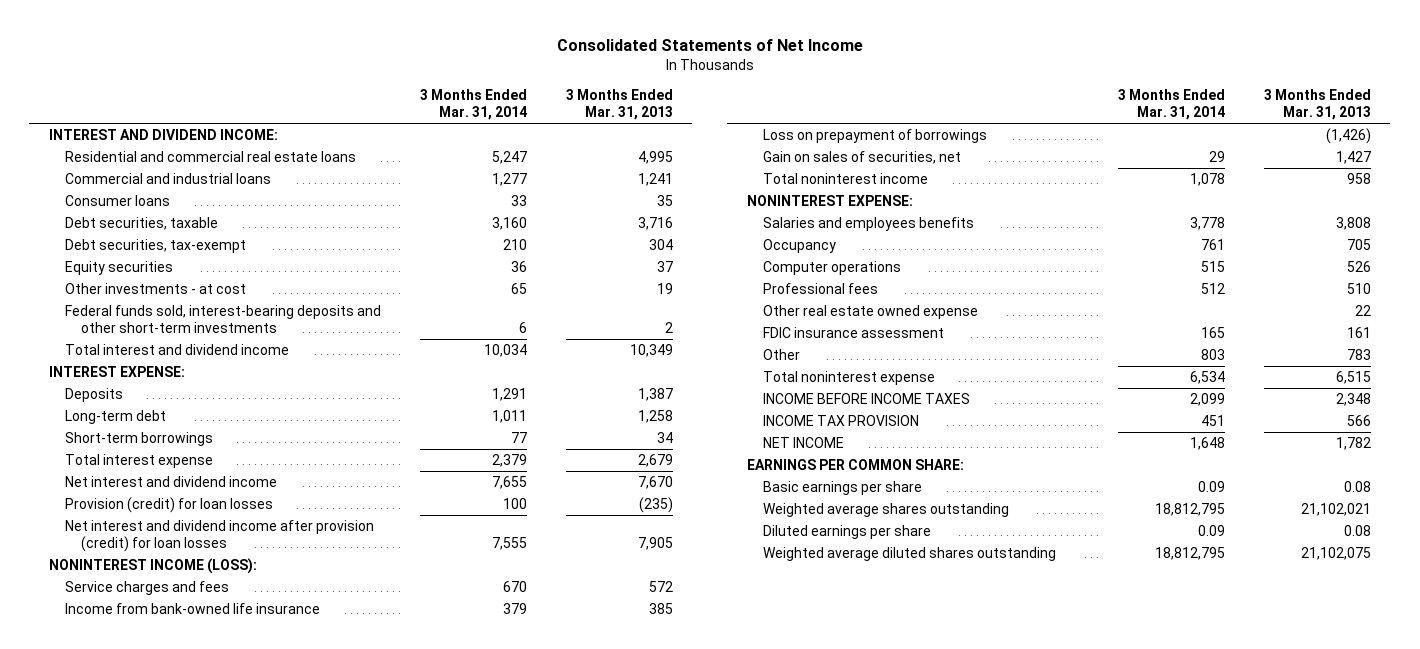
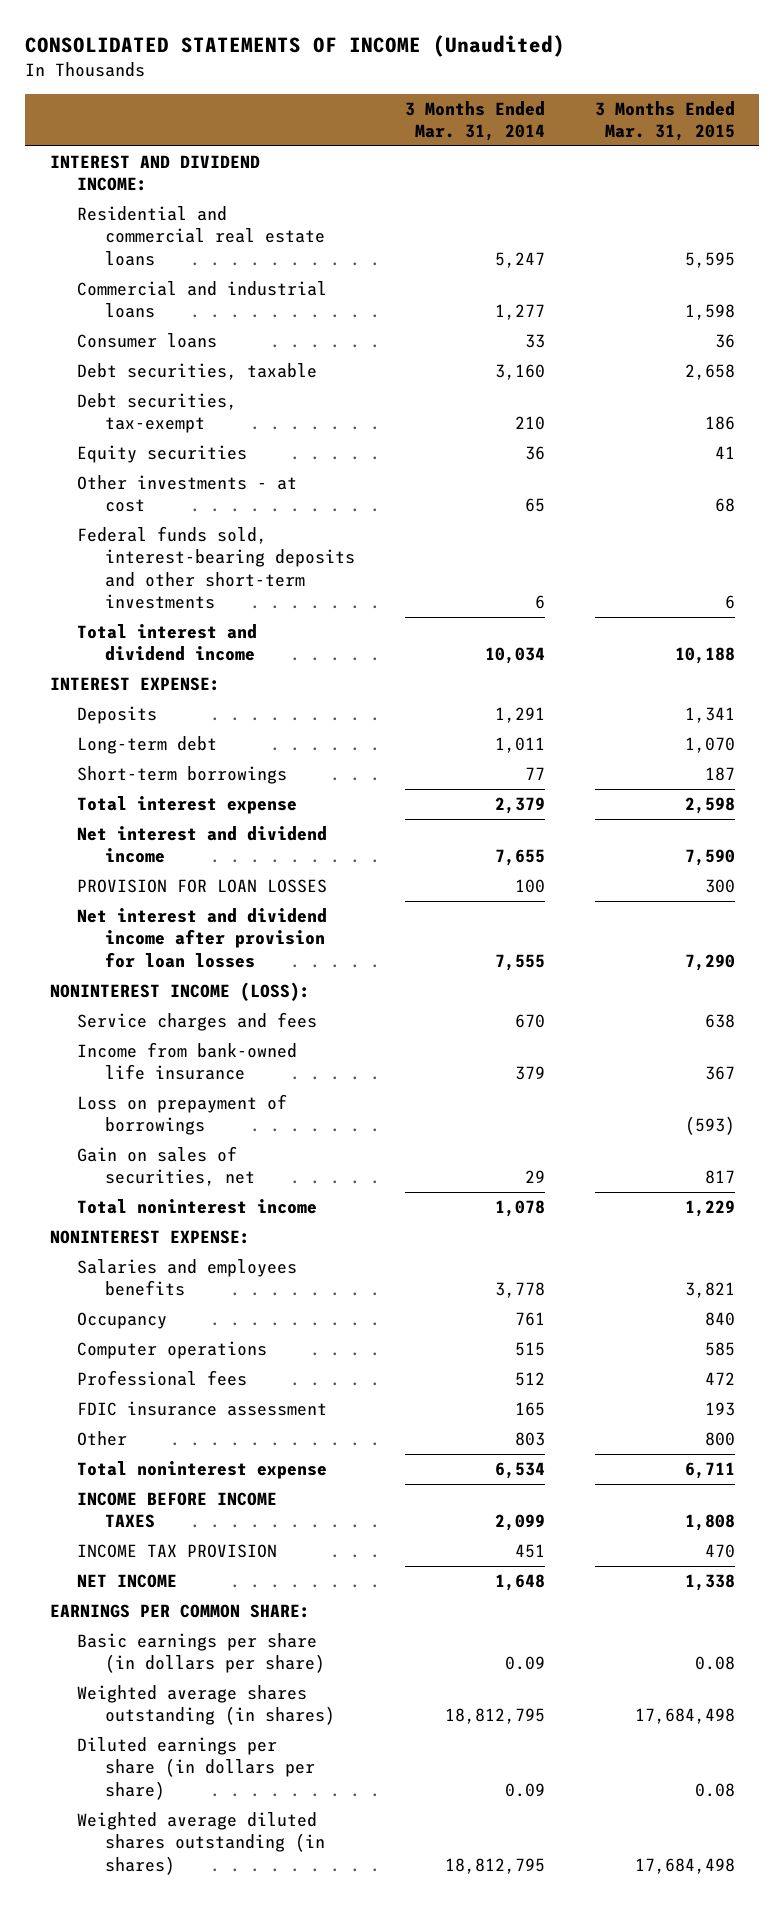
[556,39,863,52] Consolidated Statements of Net Income -> [24,35,565,58] CONSOLIDATED STATEMENTS OF INCOME (Unaudited)
[565,89,673,121] 3 Months Ended Mar. 31, 2013 -> none
none -> [594,100,735,142] 3 Months Ended Mar. 31, 2015
[65,497,274,514] Provision (credit) for loan losses -> [77,879,328,894] PROVISION FOR LOAN LOSSES
[65,520,375,553] Net interest and dividend income after provision (credit) for loan losses -> [77,908,328,968] Net interest and dividend income after provision for loan losses
[763,305,979,320] Other real estate owned expense -> none
[763,481,923,496] Basic earnings per share -> [77,1633,325,1674] Basic earnings per share (in dollars per share)
[763,503,1010,518] Weighted average shares outstanding -> [77,1685,335,1726] Weighted average shares outstanding (in shares)
[763,525,932,540] Diluted earnings per share -> [77,1737,315,1800] Diluted earnings per share (in dollars per share)
[763,547,1057,562] Weighted average diluted shares outstanding -> [77,1812,325,1875] Weighted average diluted shares outstanding (in shares)

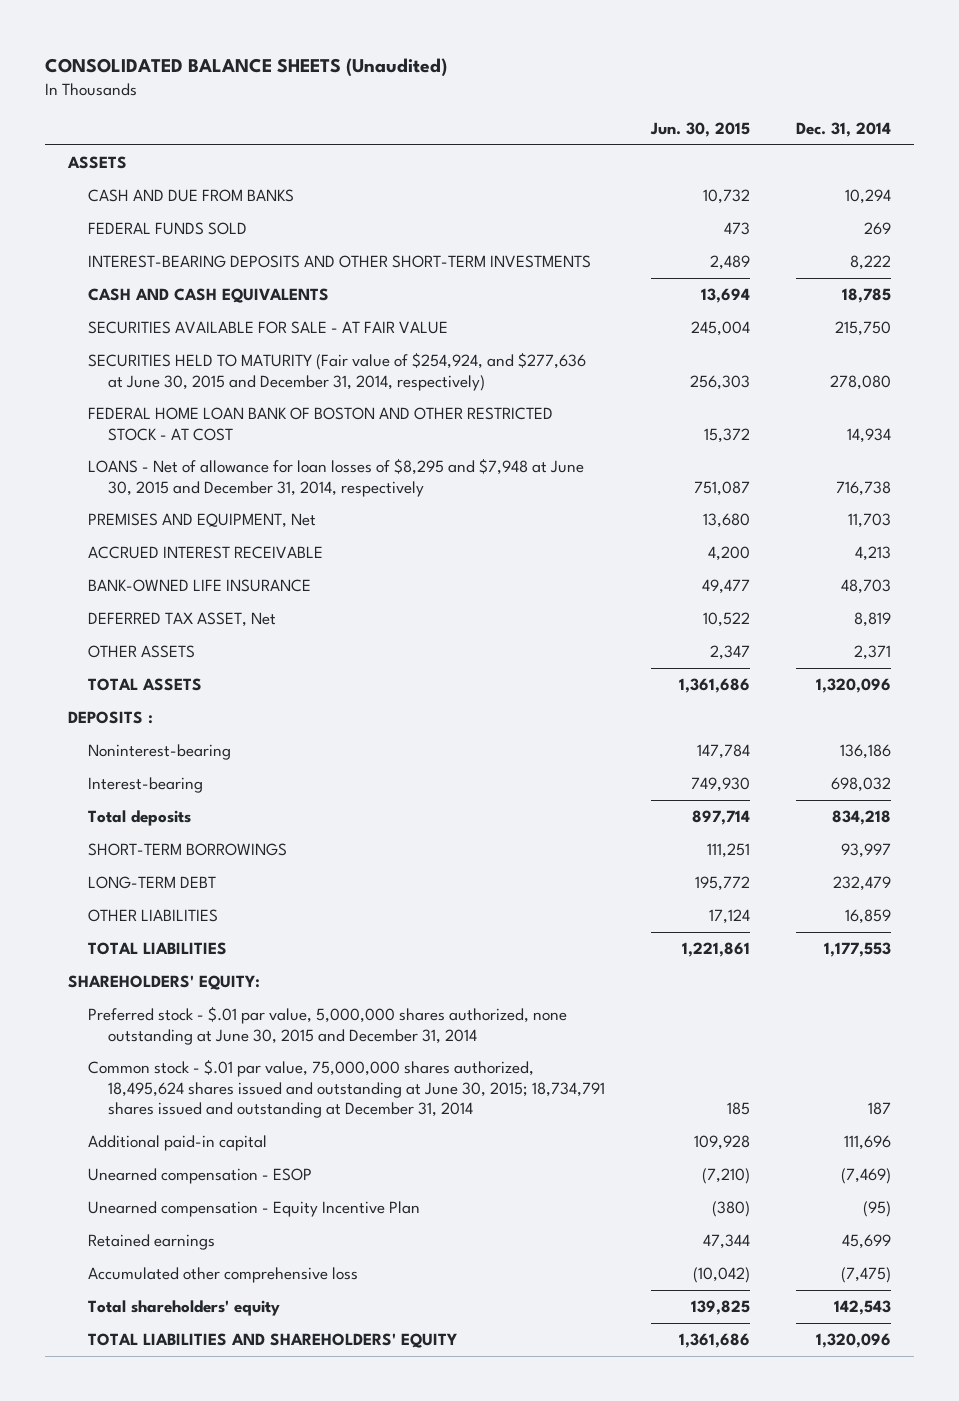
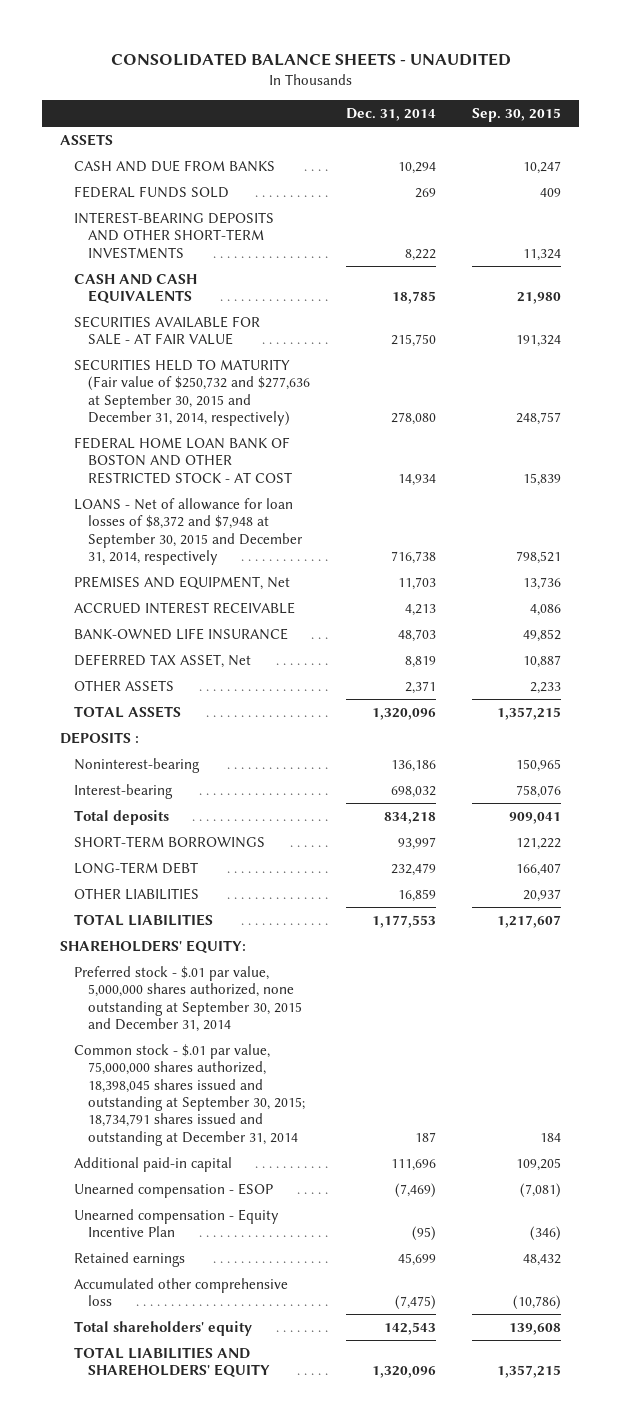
[45,57,448,77] CONSOLIDATED BALANCE SHEETS (Unaudited) -> [110,53,511,67] CONSOLIDATED BALANCE SHEETS - UNAUDITED
[649,122,750,138] Jun. 30, 2015 -> none
none -> [472,107,562,122] Sep. 30, 2015
[88,352,587,391] SECURITIES HELD TO MATURITY (Fair value of $254,924, and $277,636 at June 30, 2015 and December 31, 2014, respectively) -> [73,358,310,427] SECURITIES HELD TO MATURITY (Fair value of $250,732 and $277,636 at September 30, 2015 and December 31, 2014, respectively)
[88,458,585,497] LOANS - Net of allowance for loan losses of $8,295 and $7,948 at June 30, 2015 and December 31, 2014, respectively -> [73,497,303,566] LOANS - Net of allowance for loan losses of $8,372 and $7,948 at September 30, 2015 and December 31, 2014, respectively
[88,1006,568,1045] Preferred stock - $.01 par value, 5,000,000 shares authorized, none outstanding at June 30, 2015 and December 31, 2014 -> [73,965,302,1033] Preferred stock - $.01 par value, 5,000,000 shares authorized, none outstanding at September 30, 2015 and December 31, 2014
[88,1059,606,1119] Common stock - $.01 par value, 75,000,000 shares authorized, 18,495,624 shares issued and outstanding at June 30, 2015; 18,734,791 shares issued and outstanding at December 31, 2014 -> [73,1043,305,1146] Common stock - $.01 par value, 75,000,000 shares authorized, 18,398,045 shares issued and outstanding at September 30, 2015; 18,734,791 shares issued and outstanding at December 31, 2014

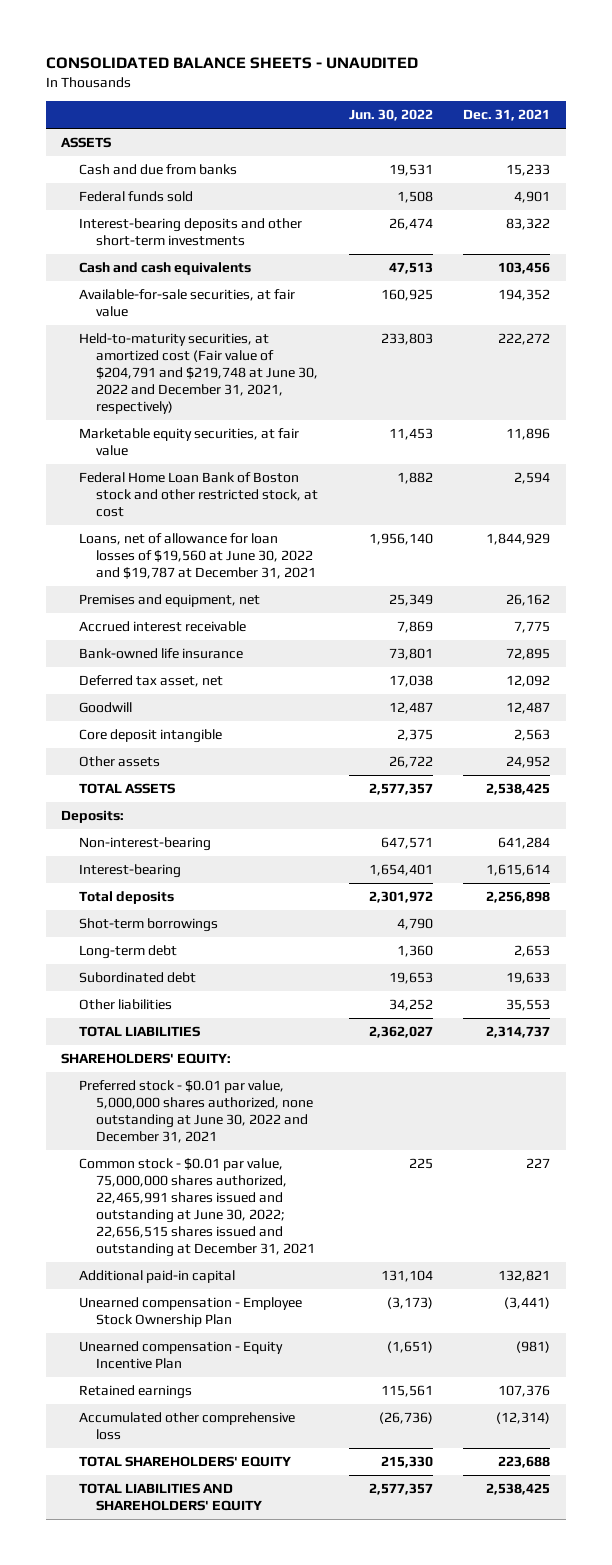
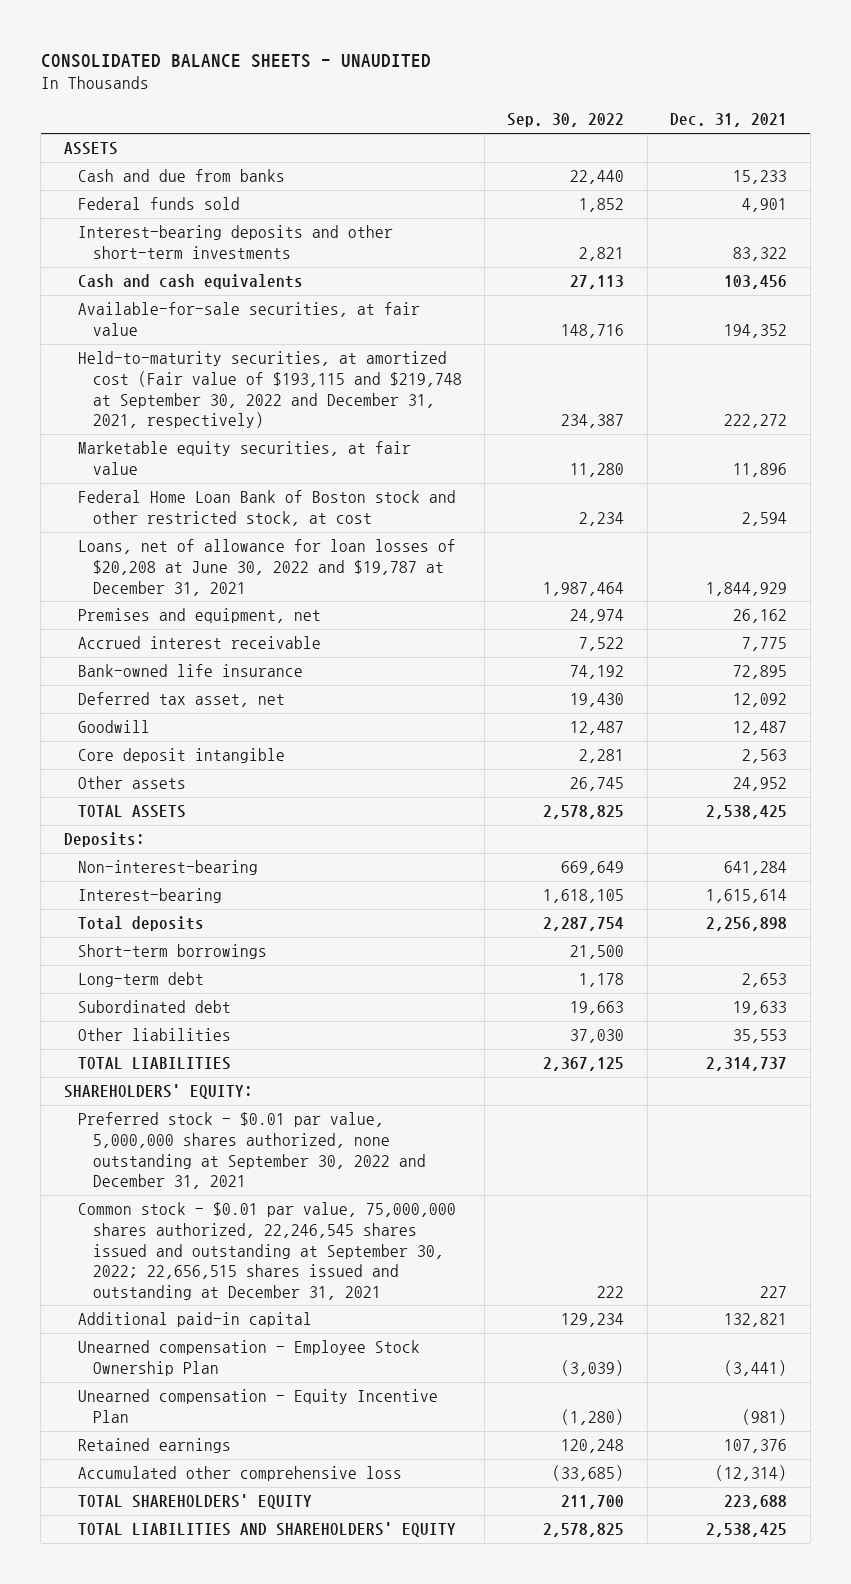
[348,109,433,122] Jun. 30, 2022 -> none
none -> [507,113,625,128] Sep. 30, 2022
[78,333,319,414] Held-to-maturity securities, at amortized cost (Fair value of $204,791 and $219,748 at June 30, 2022 and December 31, 2021, respectively) -> [78,351,462,429] Held-to-maturity securities, at amortized cost (Fair value of $193,115 and $219,748 at September 30, 2022 and December 31, 2021, respectively)
[78,533,317,580] Loans, net of allowance for loan losses of $19,560 at June 30, 2022 and $19,787 at December 31, 2021 -> [78,539,457,596] Loans, net of allowance for loan losses of $20,208 at June 30, 2022 and $19,787 at December 31, 2021
[78,918,218,933] Shot-term borrowings -> [78,944,268,960] Short-term borrowings
[78,1080,314,1144] Preferred stock - $0.01 par value, 5,000,000 shares authorized, none outstanding at June 30, 2022 and December 31, 2021 -> [78,1112,426,1190] Preferred stock - $0.01 par value, 5,000,000 shares authorized, none outstanding at September 30, 2022 and December 31, 2021
[78,1158,316,1257] Common stock - $0.01 par value, 75,000,000 shares authorized, 22,465,991 shares issued and outstanding at June 30, 2022; 22,656,515 shares issued and outstanding at December 31, 2021 -> [78,1202,457,1300] Common stock - $0.01 par value, 75,000,000 shares authorized, 22,246,545 shares issued and outstanding at September 30, 2022; 22,656,515 shares issued and outstanding at December 31, 2021

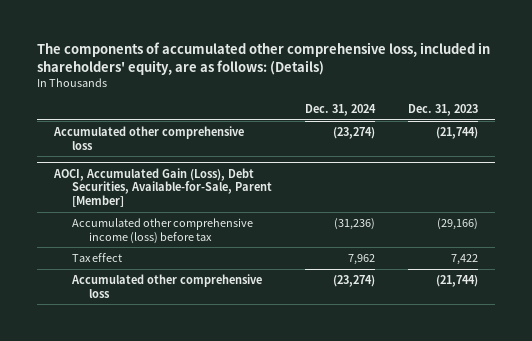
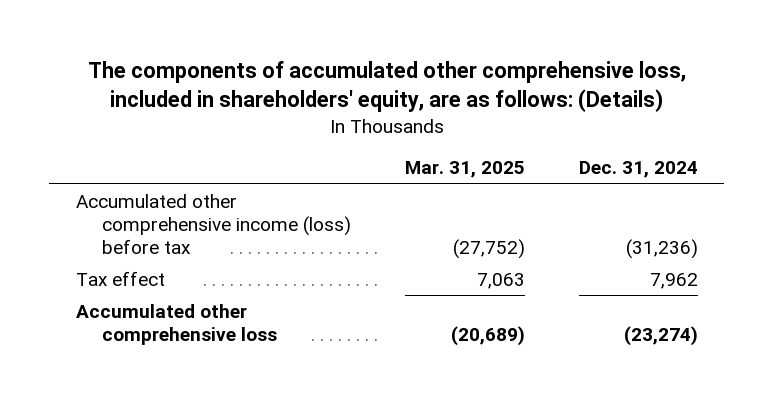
[408,104,479,117] Dec. 31, 2023 -> none
none -> [404,161,525,179] Mar. 31, 2025
[52,125,244,150] Accumulated other comprehensive loss -> none
[52,167,272,208] AOCI, Accumulated Gain (Loss), Debt Securities, Available-for-Sale, Parent [Member] -> none

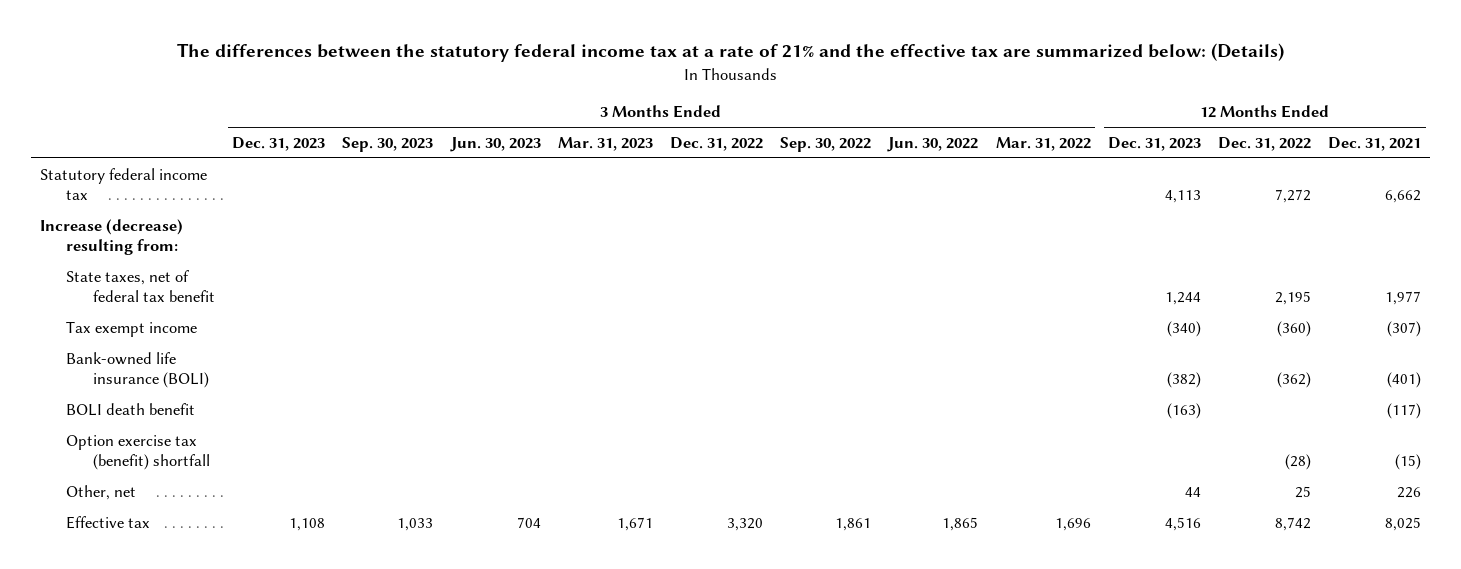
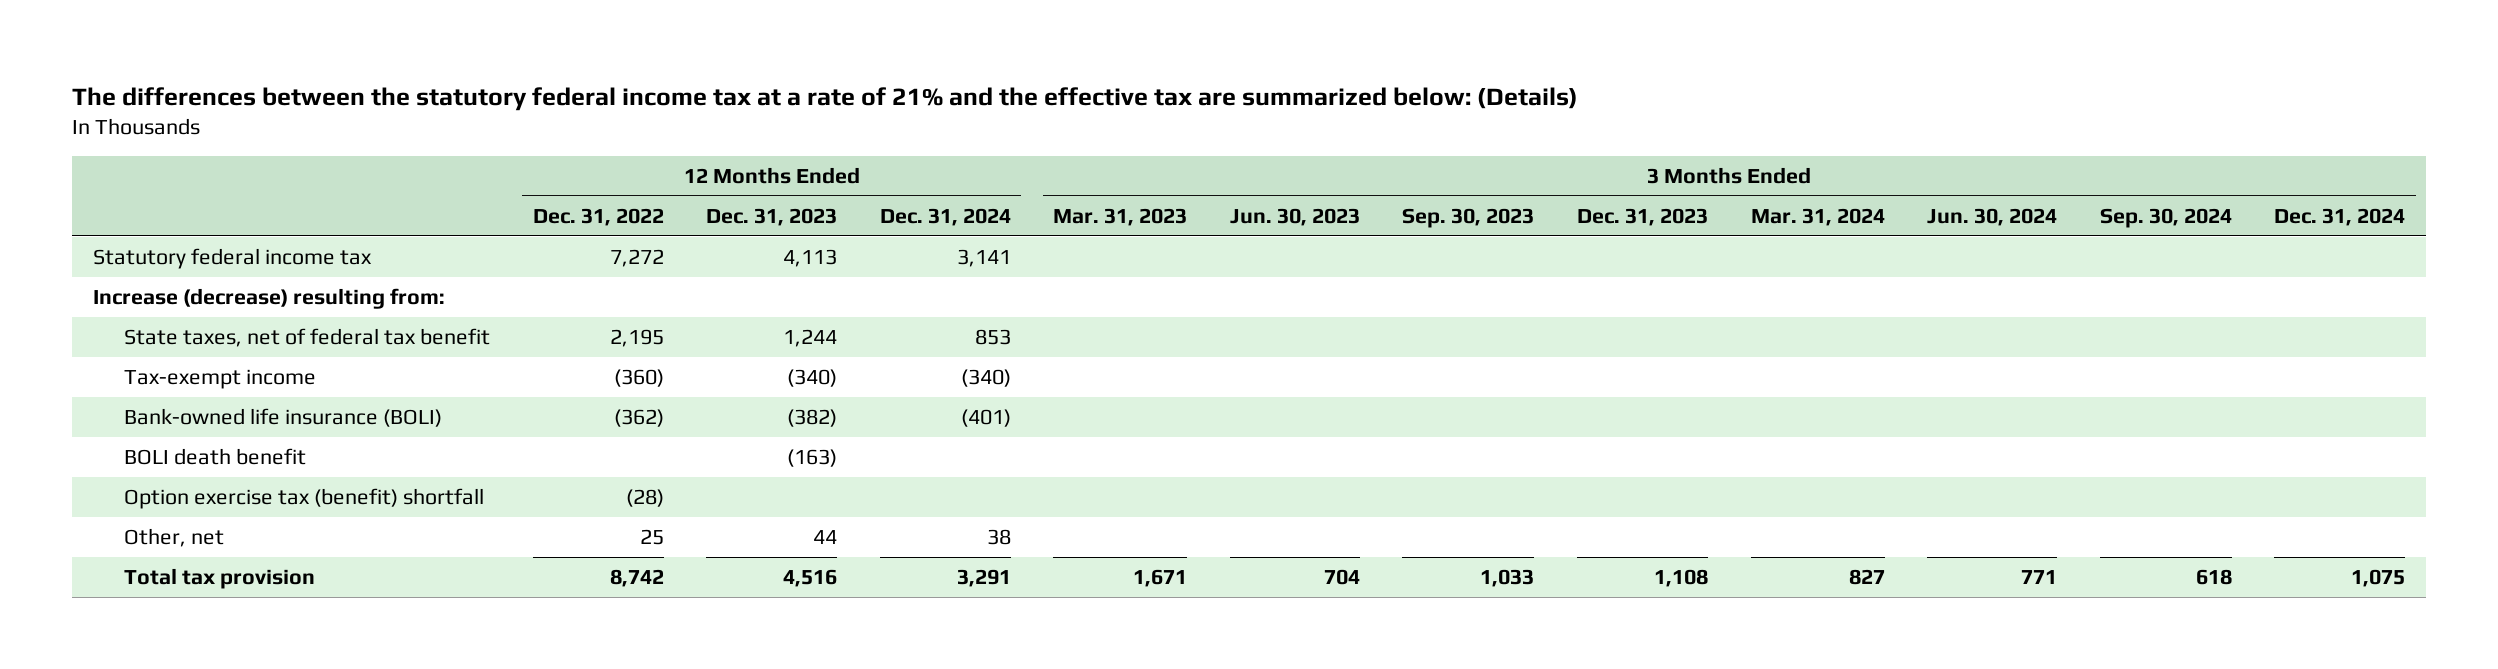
[670,136,764,151] Dec. 31, 2022 -> none
[780,136,872,152] Sep. 30, 2022 -> none
[887,136,979,152] Jun. 30, 2022 -> none
[995,136,1091,151] Mar. 31, 2022 -> none
[1328,136,1422,151] Dec. 31, 2021 -> none
none -> [879,207,1011,226] Dec. 31, 2024
none -> [1750,207,1885,226] Mar. 31, 2024
none -> [1927,207,2058,226] Jun. 30, 2024
none -> [2099,207,2232,228] Sep. 30, 2024
none -> [2274,207,2406,226] Dec. 31, 2024
[66,320,198,337] Tax exempt income -> [124,369,317,390] Tax-exempt income
[66,515,151,529] Effective tax -> [124,568,316,590] Total tax provision

